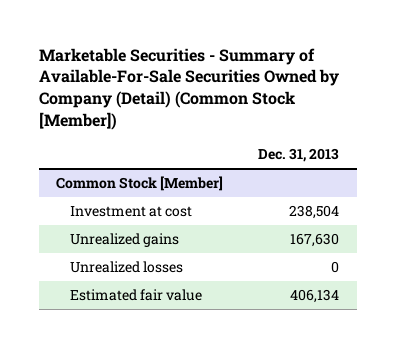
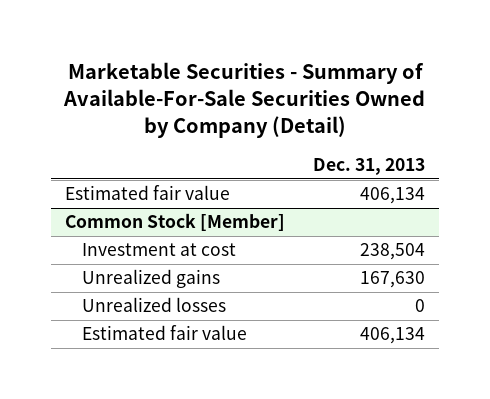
[39,47,340,130] Marketable Securities - Summary of Available-For-Sale Securities Owned by Company (Detail) (Common Stock [Member]) -> [63,61,426,139] Marketable Securities - Summary of Available-For-Sale Securities Owned by Company (Detail)
none -> [65,185,231,201] Estimated fair value

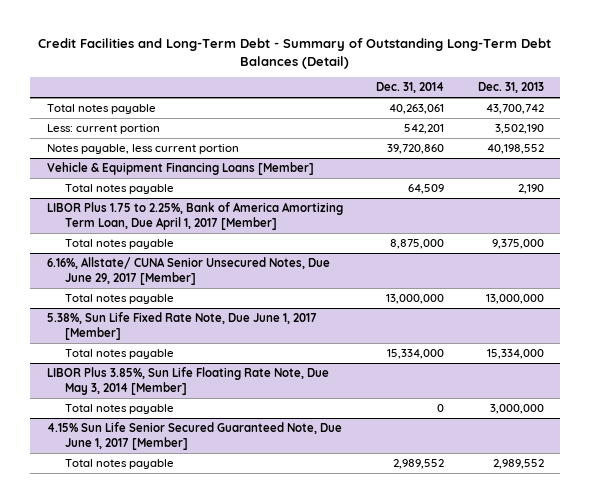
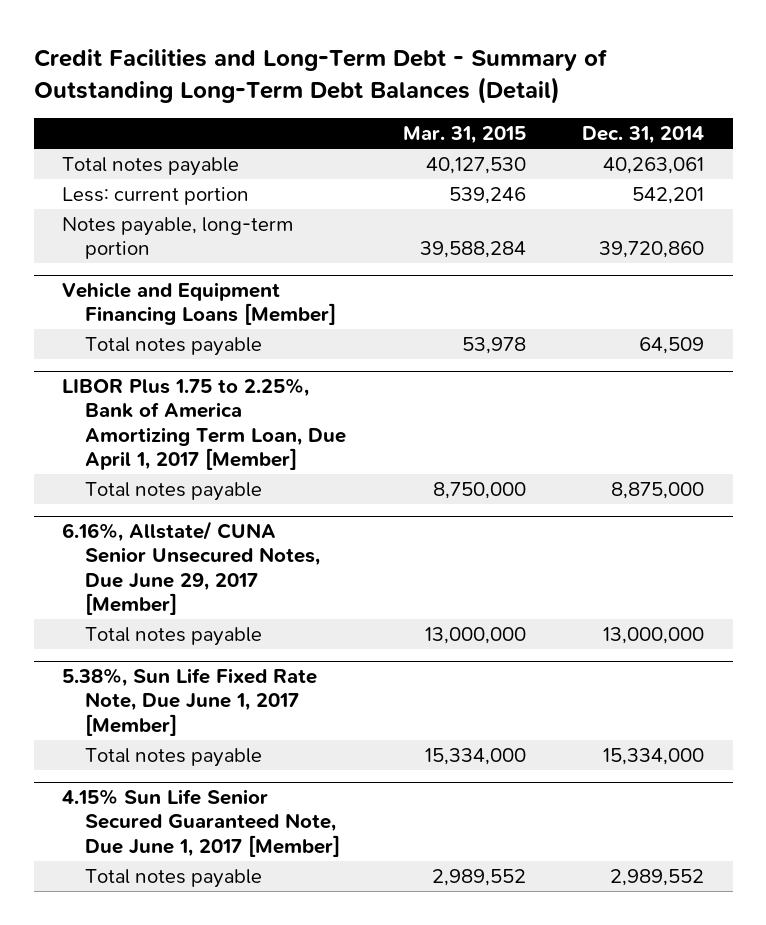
[477,82,544,94] Dec. 31, 2013 -> none
none -> [402,126,526,145] Mar. 31, 2015
[47,144,240,155] Notes payable, less current portion -> [61,217,294,260] Notes payable, long-term portion
[47,162,315,176] Vehicle & Equipment Financing Loans [Member] -> [61,282,337,326] Vehicle and Equipment Financing Loans [Member]
[47,367,330,395] LIBOR Plus 3.85%, Sun Life Floating Rate Note, Due May 3, 2014 [Member] -> none
[65,404,175,415] Total notes payable -> none

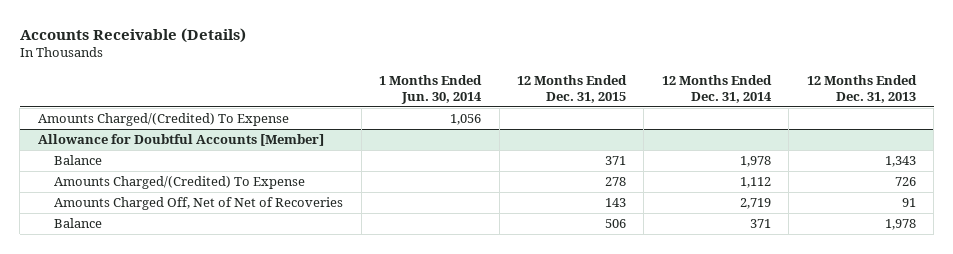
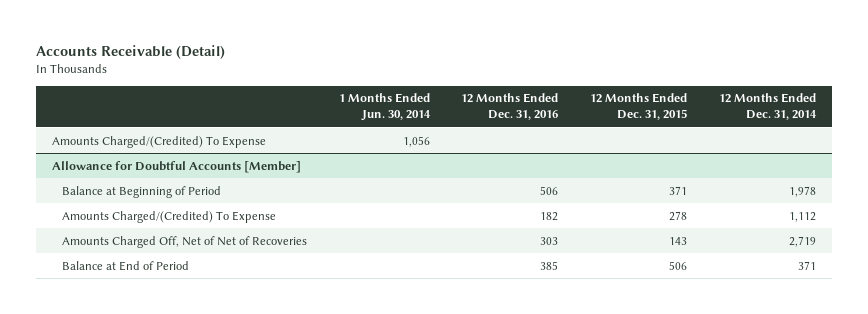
[19,27,246,43] Accounts Receivable (Details) -> [36,44,226,59] Accounts Receivable (Detail)
[806,75,917,103] 12 Months Ended Dec. 31, 2013 -> none
none -> [461,93,559,121] 12 Months Ended Dec. 31, 2016
[54,155,103,166] Balance -> [62,185,222,198] Balance at Beginning of Period
[54,218,103,229] Balance -> [62,260,190,271] Balance at End of Period

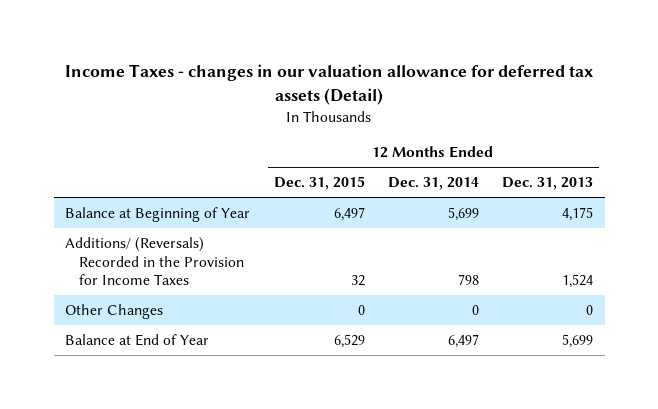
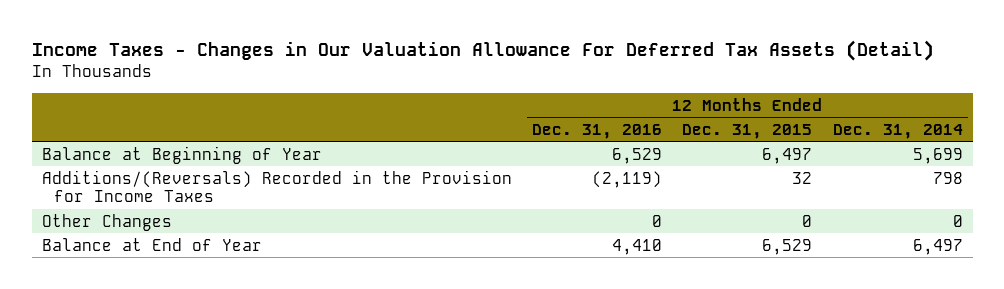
[65,64,594,106] Income Taxes - changes in our valuation allowance for deferred tax assets (Detail) -> [31,40,934,62] Income Taxes - Changes in Our Valuation Allowance For Deferred Tax Assets (Detail)
[502,177,594,191] Dec. 31, 2013 -> none
none -> [531,123,662,139] Dec. 31, 2016
[65,236,245,286] Additions/ (Reversals) Recorded in the Provision for Income Taxes -> [41,169,512,203] Additions/(Reversals) Recorded in the Provision for Income Taxes

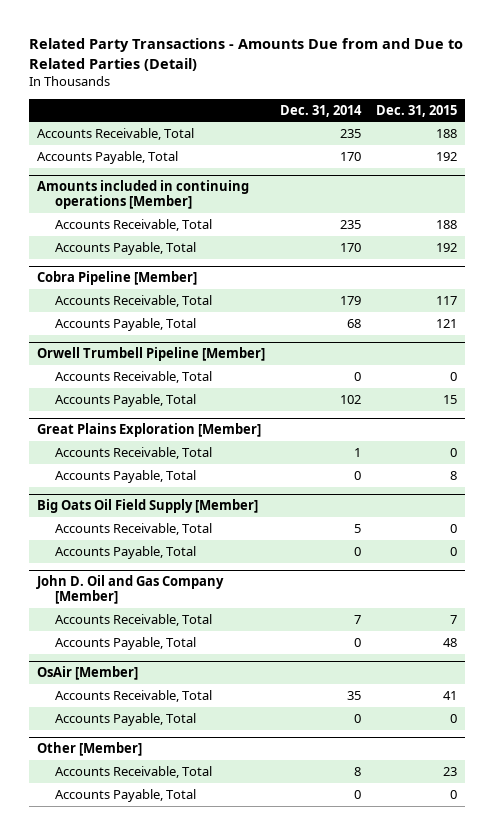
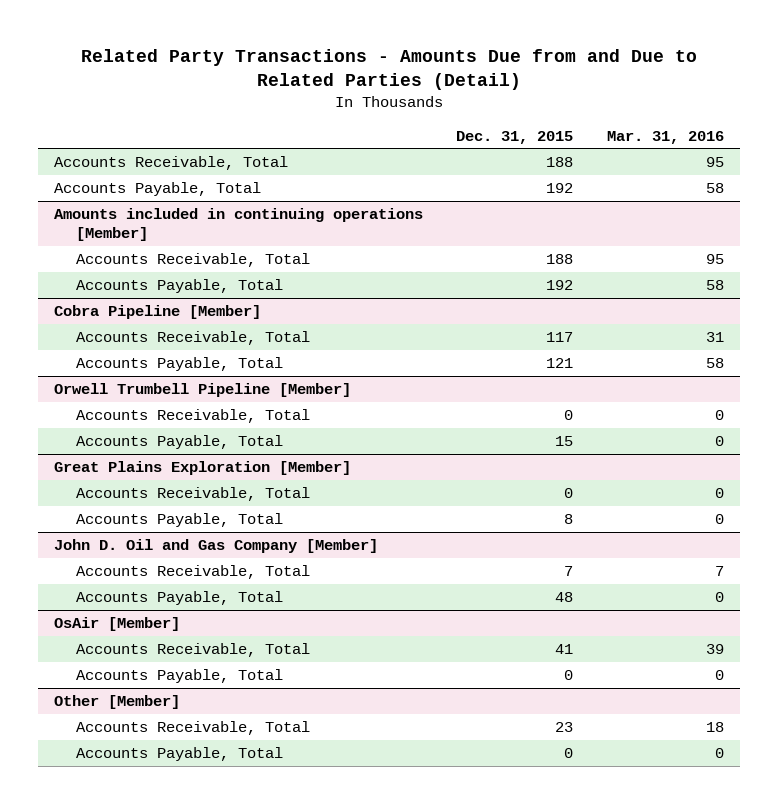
[279,104,362,117] Dec. 31, 2014 -> none
none -> [606,130,724,144] Mar. 31, 2016
[36,499,258,514] Big Oats Oil Field Supply [Member] -> none
[54,522,212,535] Accounts Receivable, Total -> none
[54,545,196,559] Accounts Payable, Total -> none

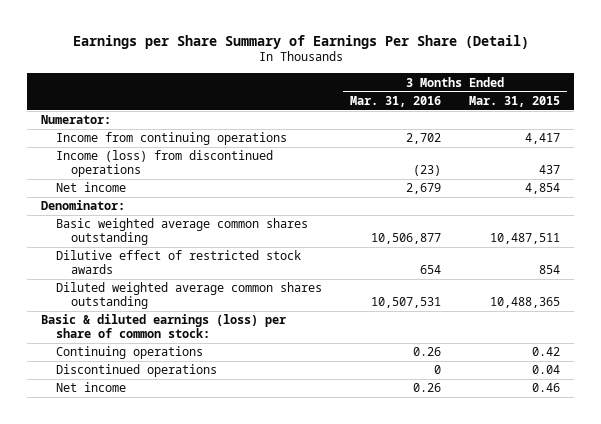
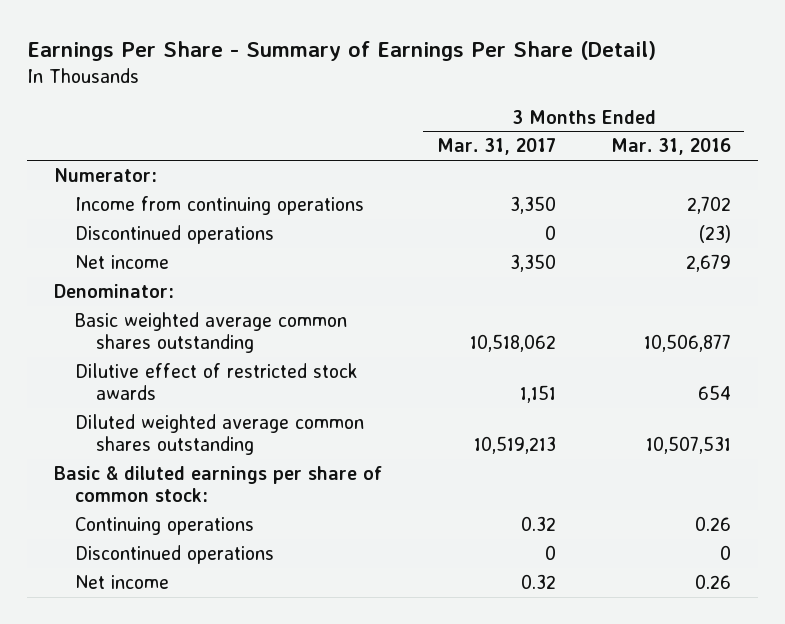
[72,34,529,49] Earnings per Share Summary of Earnings Per Share (Detail) -> [27,41,657,62] Earnings Per Share - Summary of Earnings Per Share (Detail)
[469,95,561,107] Mar. 31, 2015 -> none
none -> [437,138,557,156] Mar. 31, 2017
[56,150,274,177] Income (loss) from discontinued operations -> [74,224,274,244] Discontinued operations
[41,314,287,338] Basic & diluted earnings (loss) per share of common stock: -> [54,465,383,503] Basic & diluted earnings per share of common stock:

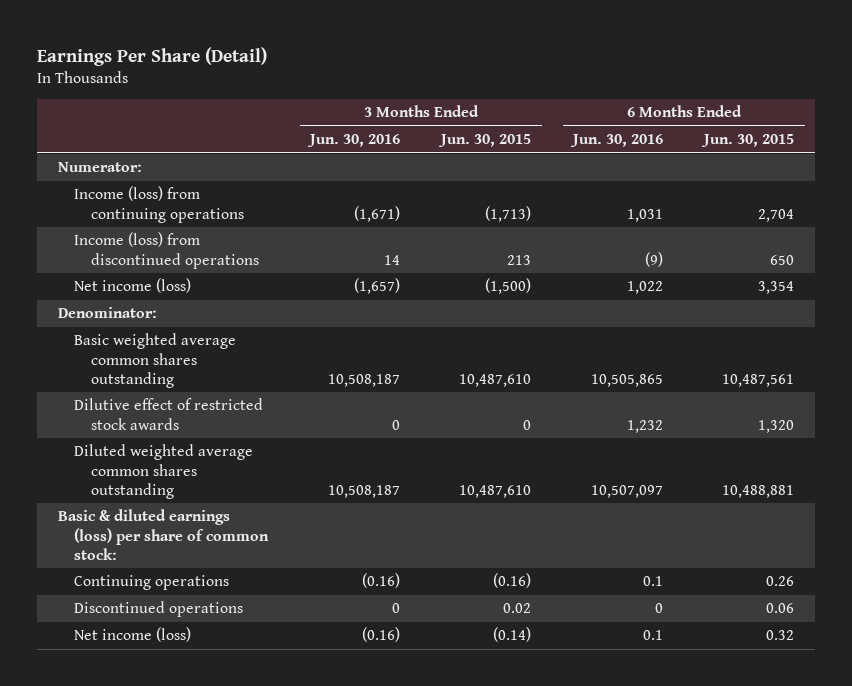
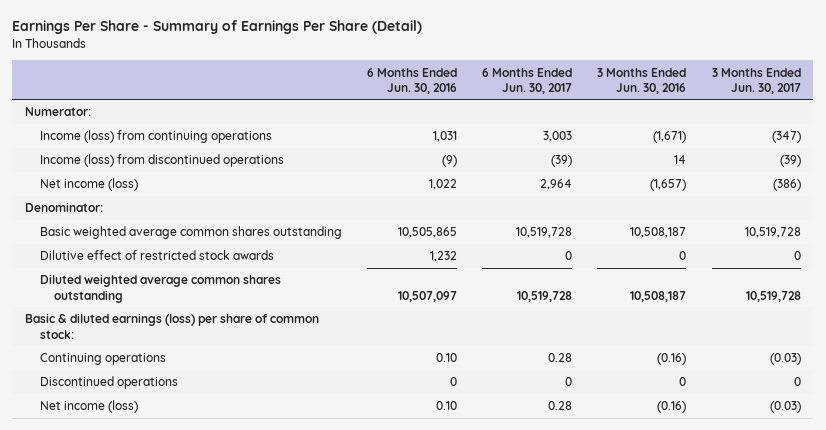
[37,46,268,66] Earnings Per Share (Detail) -> [12,20,423,35] Earnings Per Share - Summary of Earnings Per Share (Detail)
[438,134,532,148] Jun. 30, 2015 -> none
[701,134,795,148] Jun. 30, 2015 -> none
none -> [482,67,573,94] 6 Months Ended Jun. 30, 2017
none -> [711,67,801,94] 3 Months Ended Jun. 30, 2017
[642,576,663,587] 0.1 -> [435,353,457,363] 0.10
[642,630,663,641] 0.1 -> [435,401,457,411] 0.10

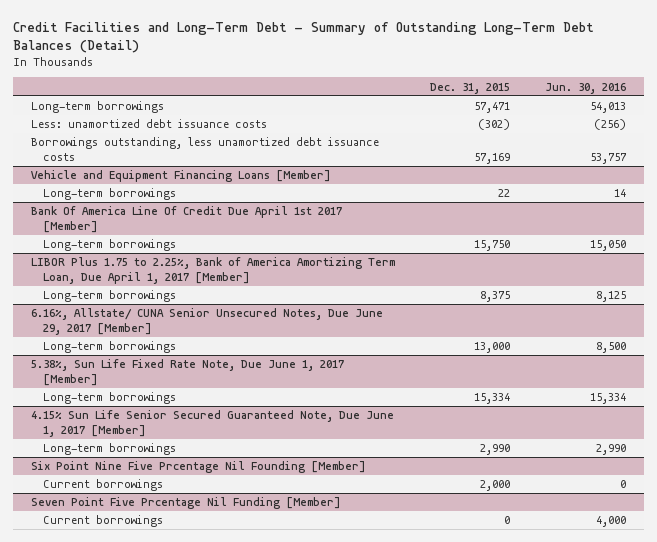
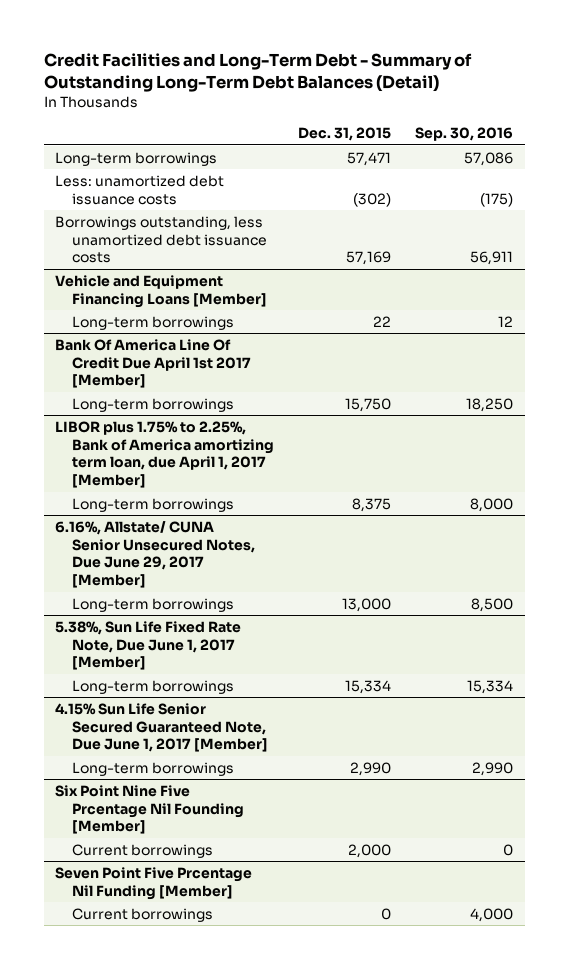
[545,82,627,94] Jun. 30, 2016 -> none
none -> [414,126,513,141] Sep. 30, 2016
[30,257,395,284] LIBOR Plus 1.75 to 2.25%, Bank of America Amortizing Term Loan, Due April 1, 2017 [Member] -> [55,420,275,489] LIBOR plus 1.75% to 2.25%, Bank of America amortizing term loan, due April 1, 2017 [Member]

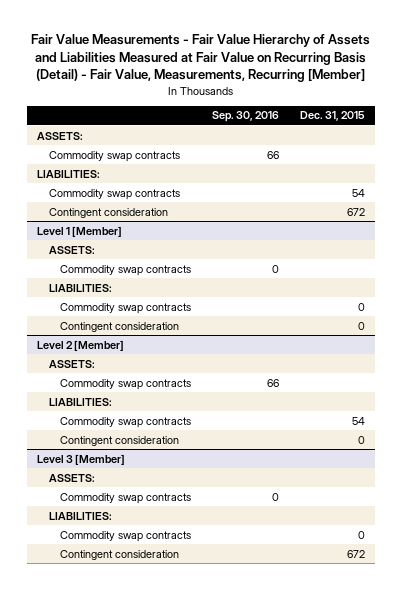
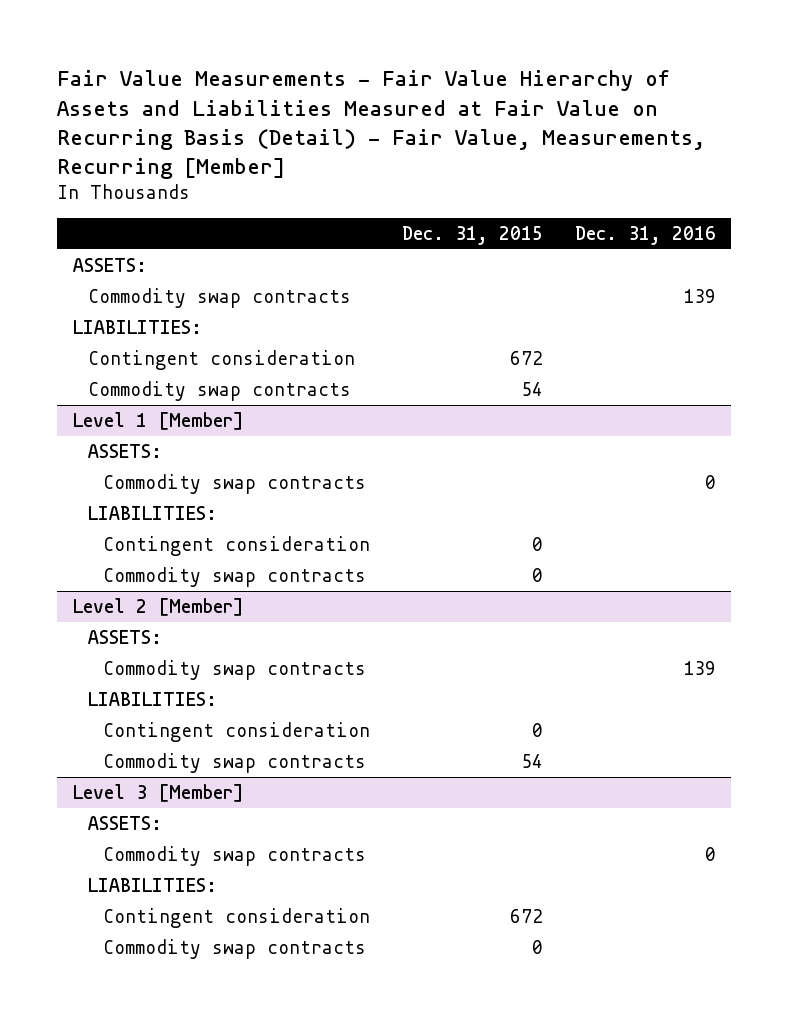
[212,111,280,123] Sep. 30, 2016 -> none
none -> [574,225,716,245] Dec. 31, 2016
[48,188,180,200] Commodity swap contracts -> [88,380,352,401] Commodity swap contracts
[60,302,192,314] Commodity swap contracts -> [103,566,367,587] Commodity swap contracts
[60,416,192,428] Commodity swap contracts -> [103,752,367,773] Commodity swap contracts
[60,530,192,542] Commodity swap contracts -> [103,938,367,959] Commodity swap contracts

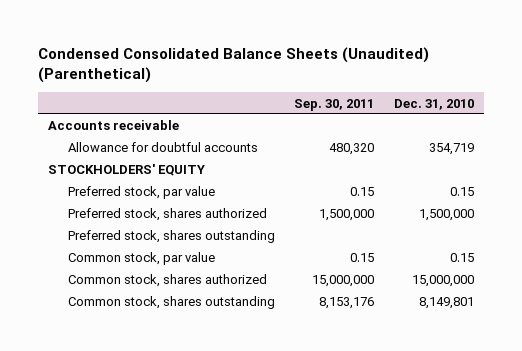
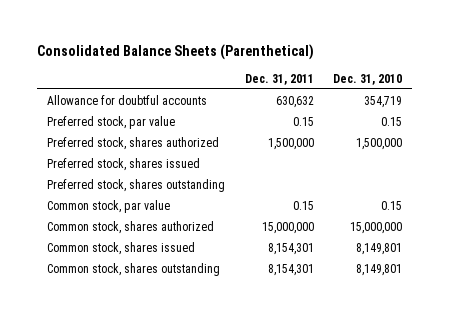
[38,46,430,84] Condensed Consolidated Balance Sheets (Unaudited) (Parenthetical) -> [37,43,315,60] Consolidated Balance Sheets (Parenthetical)
[294,98,375,111] Sep. 30, 2011 -> none
none -> [244,73,314,85] Dec. 31, 2011
[48,120,180,131] Accounts receivable -> none
[48,164,206,177] STOCKHOLDERS' EQUITY -> none
none -> [46,157,200,171] Preferred stock, shares issued
none -> [46,241,195,255] Common stock, shares issued

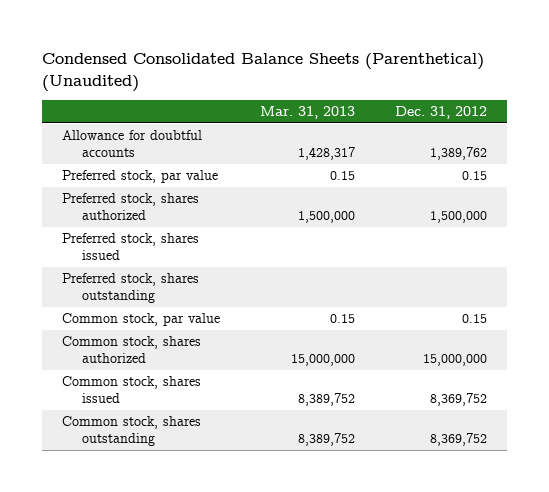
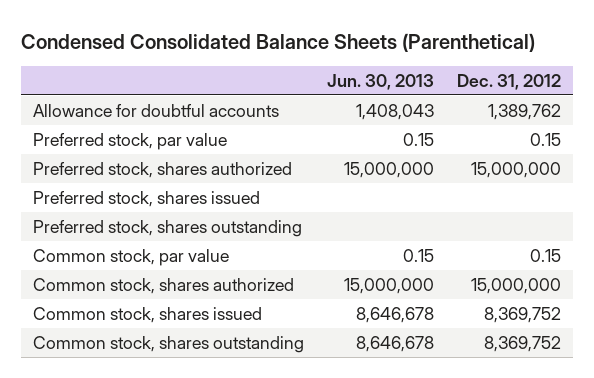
[41,52,484,92] Condensed Consolidated Balance Sheets (Parenthetical) (Unaudited) -> [21,32,536,52] Condensed Consolidated Balance Sheets (Parenthetical)
[259,105,355,119] Mar. 31, 2013 -> none
none -> [327,73,435,90] Jun. 30, 2013
[429,211,487,224] 1,500,000 -> [471,161,562,178] 15,000,000

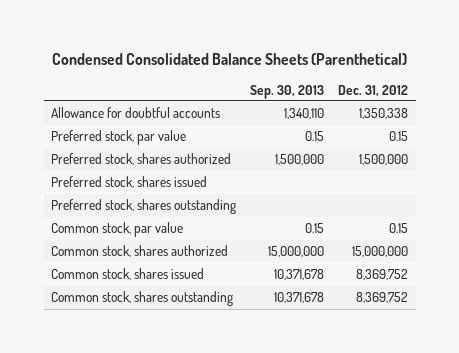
[327,73,435,90] Jun. 30, 2013 -> none
none -> [250,84,325,99] Sep. 30, 2013
[488,103,562,120] 1,389,762 -> [359,108,409,120] 1,350,338
[471,161,562,178] 15,000,000 -> [359,154,409,166] 1,500,000

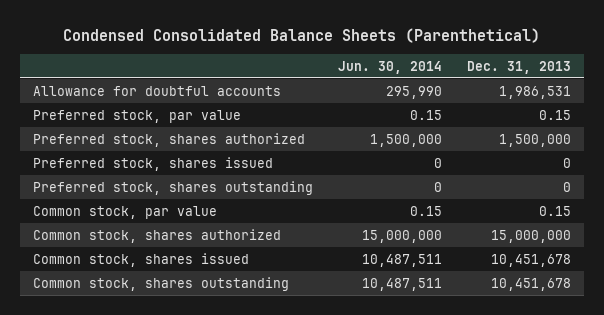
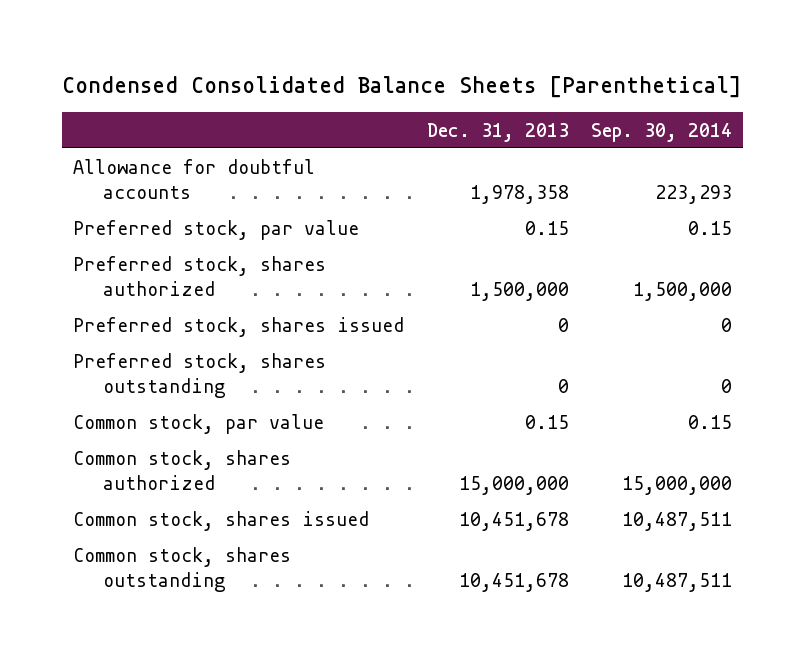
[63,27,541,43] Condensed Consolidated Balance Sheets (Parenthetical) -> [62,75,742,98] Condensed Consolidated Balance Sheets [Parenthetical]
[338,60,443,74] Jun. 30, 2014 -> none
none -> [590,122,732,142] Sep. 30, 2014
[499,85,572,99] 1,986,531 -> [469,184,569,204] 1,978,358

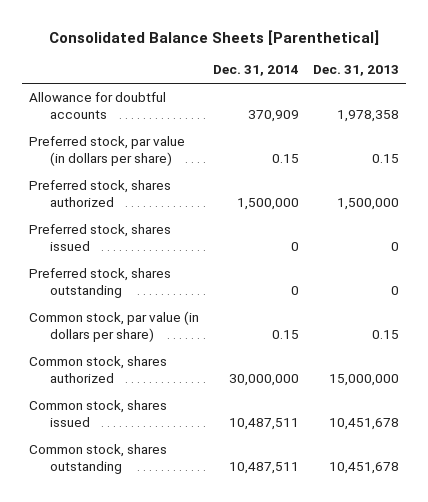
[62,75,742,98] Condensed Consolidated Balance Sheets [Parenthetical] -> [49,29,380,45] Consolidated Balance Sheets [Parenthetical]
[590,122,732,142] Sep. 30, 2014 -> none
none -> [213,65,300,77] Dec. 31, 2014
[73,219,360,240] Preferred stock, par value -> [29,136,186,167] Preferred stock, par value (in dollars per share)
[73,413,325,434] Common stock, par value -> [29,311,200,343] Common stock, par value (in dollars per share)

